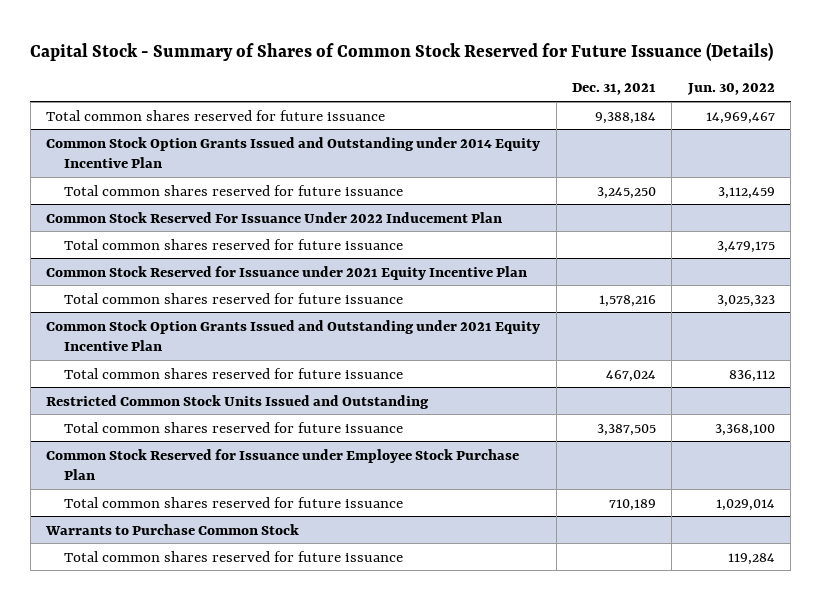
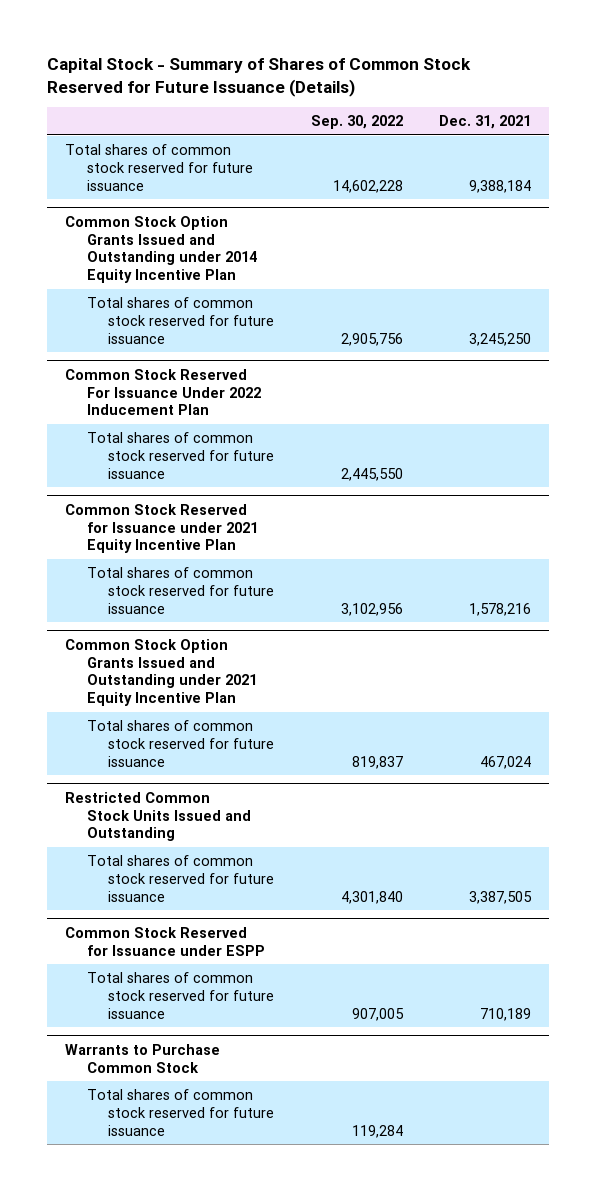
[686,83,775,96] Jun. 30, 2022 -> none
none -> [310,115,403,130] Sep. 30, 2022
[46,109,386,121] Total common shares reserved for future issuance -> [65,143,253,191] Total shares of common stock reserved for future issuance
[64,184,404,196] Total common shares reserved for future issuance -> [86,296,275,344] Total shares of common stock reserved for future issuance
[64,238,404,250] Total common shares reserved for future issuance -> [86,431,275,479] Total shares of common stock reserved for future issuance
[64,292,404,304] Total common shares reserved for future issuance -> [86,566,275,614] Total shares of common stock reserved for future issuance
[64,367,404,379] Total common shares reserved for future issuance -> [86,719,275,767] Total shares of common stock reserved for future issuance
[64,421,404,433] Total common shares reserved for future issuance -> [86,854,275,902] Total shares of common stock reserved for future issuance
[46,448,520,481] Common Stock Reserved for Issuance under Employee Stock Purchase Plan -> [65,926,265,956] Common Stock Reserved for Issuance under ESPP
[64,496,404,508] Total common shares reserved for future issuance -> [86,971,275,1019] Total shares of common stock reserved for future issuance
[64,550,404,562] Total common shares reserved for future issuance -> [86,1088,275,1136] Total shares of common stock reserved for future issuance

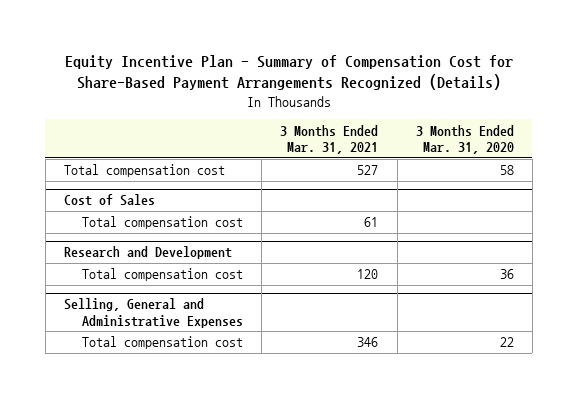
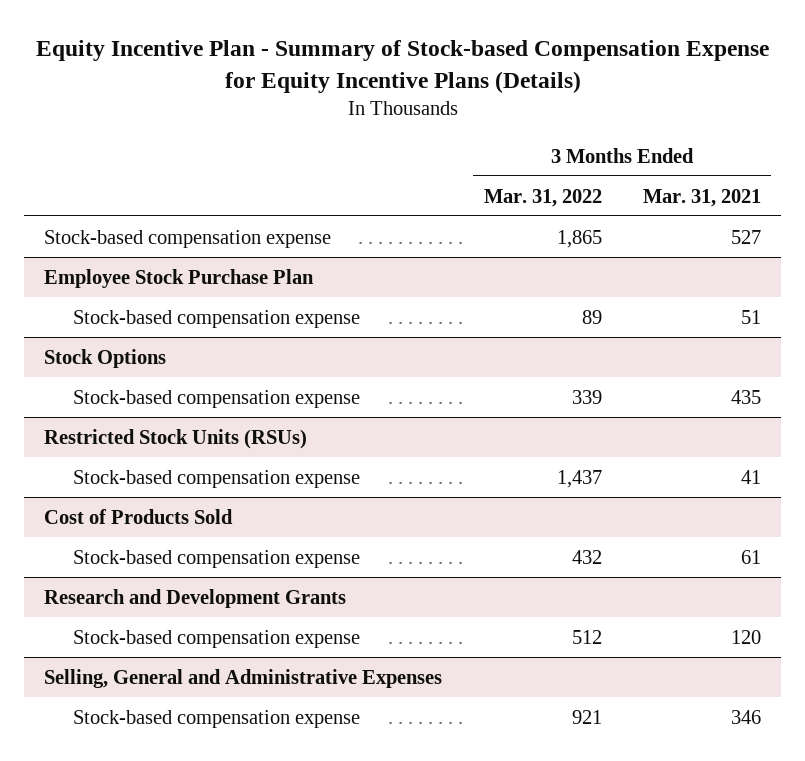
[64,55,513,91] Equity Incentive Plan - Summary of Compensation Cost for Share-Based Payment Arrangements Recognized (Details) -> [35,39,769,93] Equity Incentive Plan - Summary of Stock-based Compensation Expense for Equity Incentive Plans (Details)
[415,124,514,155] 3 Months Ended Mar. 31, 2020 -> none
none -> [483,188,602,207] Mar. 31, 2022
[81,216,243,230] Total compensation cost -> none
[81,268,243,282] Total compensation cost -> none
[63,164,225,178] Total compensation cost -> [44,229,332,248] Stock-based compensation expense
none -> [44,268,315,288] Employee Stock Purchase Plan
none -> [72,309,360,328] Stock-based compensation expense
none -> [44,348,167,368] Stock Options
none -> [72,389,360,408] Stock-based compensation expense
none -> [44,428,308,449] Restricted Stock Units (RSUs)
none -> [72,469,360,488] Stock-based compensation expense
[63,194,155,207] Cost of Sales -> [44,508,234,524] Cost of Products Sold
none -> [72,549,360,568] Stock-based compensation expense
[63,246,232,260] Research and Development -> [44,588,347,608] Research and Development Grants
none -> [72,629,360,648] Stock-based compensation expense
[81,336,243,350] Total compensation cost -> [72,709,360,728] Stock-based compensation expense

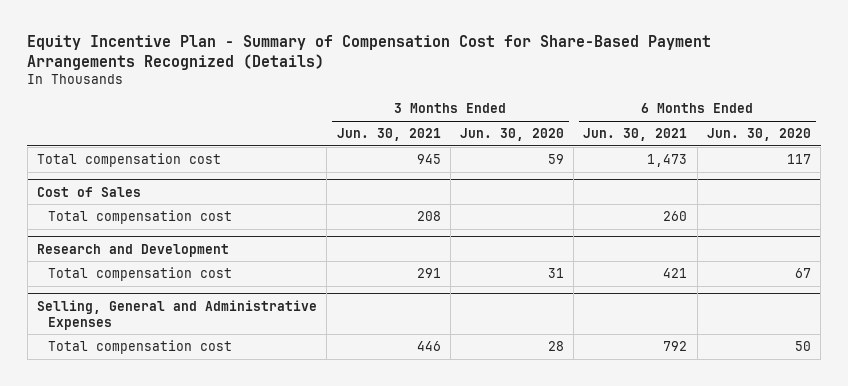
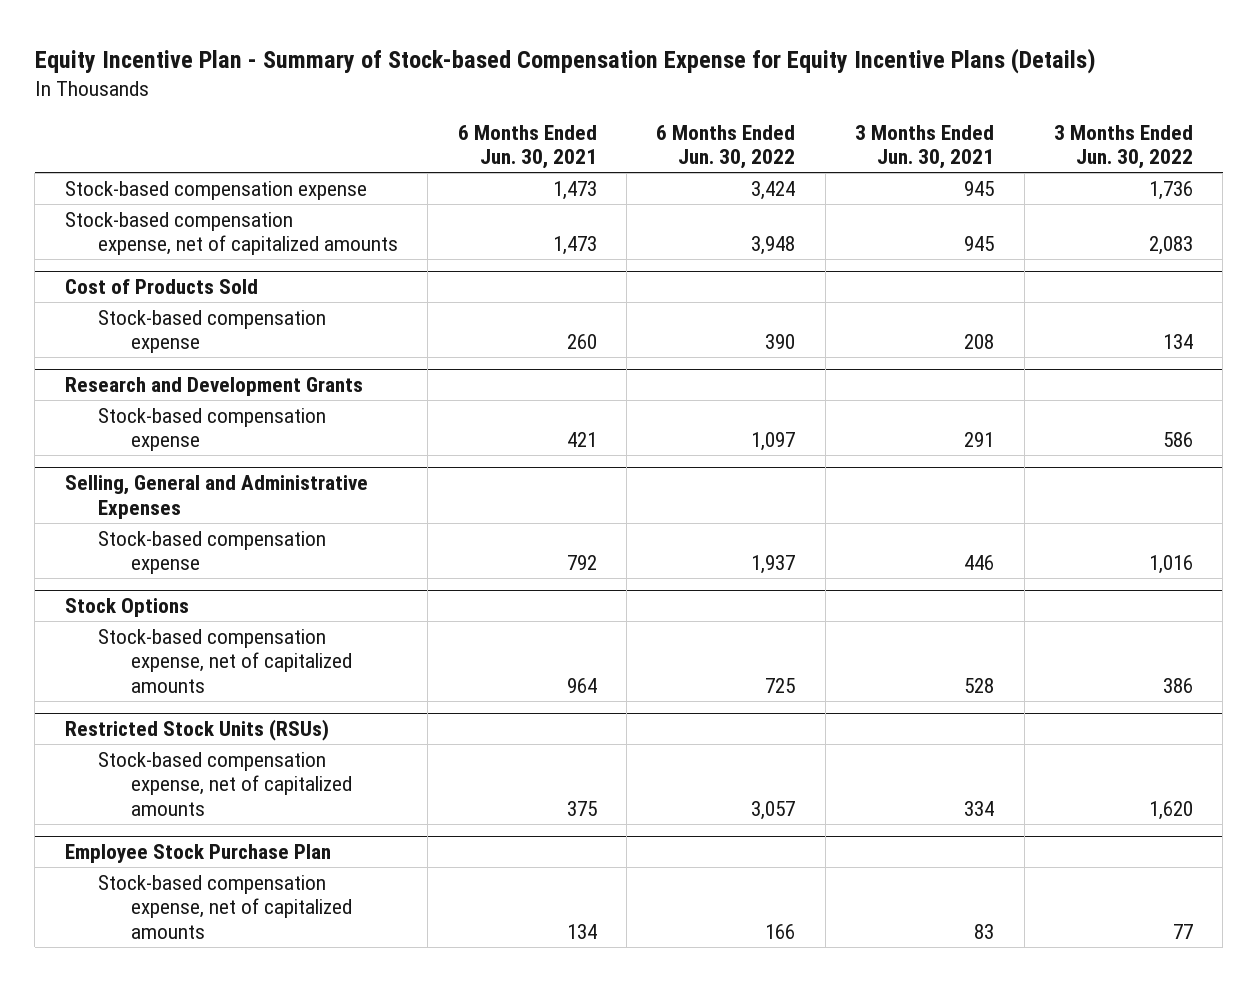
[27,35,712,70] Equity Incentive Plan - Summary of Compensation Cost for Share-Based Payment Arrangements Recognized (Details) -> [34,47,1096,74] Equity Incentive Plan - Summary of Stock-based Compensation Expense for Equity Incentive Plans (Details)
[460,127,565,141] Jun. 30, 2020 -> none
[706,127,811,141] Jun. 30, 2020 -> none
none -> [656,124,796,170] 6 Months Ended Jun. 30, 2022
none -> [1053,124,1193,170] 3 Months Ended Jun. 30, 2022
[37,152,222,167] Total compensation cost -> [64,180,367,200] Stock-based compensation expense
none -> [64,211,398,256] Stock-based compensation expense, net of capitalized amounts
[37,186,142,197] Cost of Sales -> [64,279,258,295] Cost of Products Sold
[48,209,233,224] Total compensation cost -> [97,309,326,354] Stock-based compensation expense
[37,243,230,257] Research and Development -> [64,377,363,397] Research and Development Grants
[48,266,233,281] Total compensation cost -> [97,407,326,452] Stock-based compensation expense
[48,339,233,354] Total compensation cost -> [97,530,326,575] Stock-based compensation expense
none -> [64,598,189,618] Stock Options
none -> [97,628,352,693] Stock-based compensation expense, net of capitalized amounts
none -> [64,719,329,742] Restricted Stock Units (RSUs)
none -> [97,751,352,816] Stock-based compensation expense, net of capitalized amounts
none -> [64,844,331,864] Employee Stock Purchase Plan
none -> [97,874,352,939] Stock-based compensation expense, net of capitalized amounts

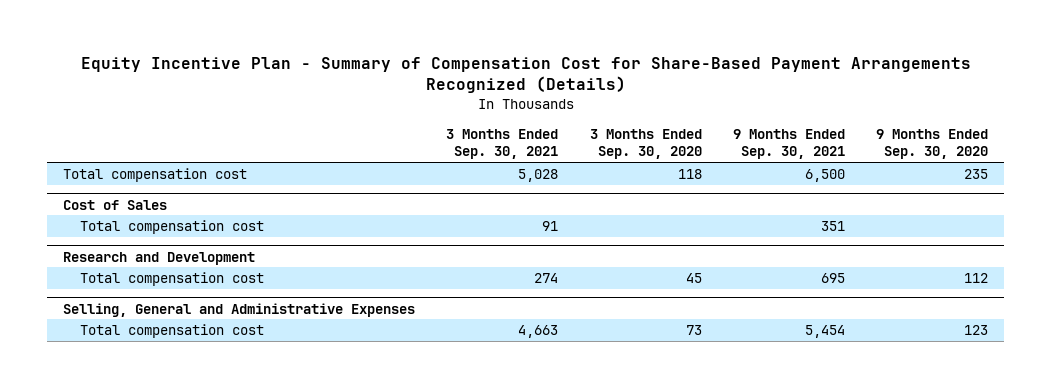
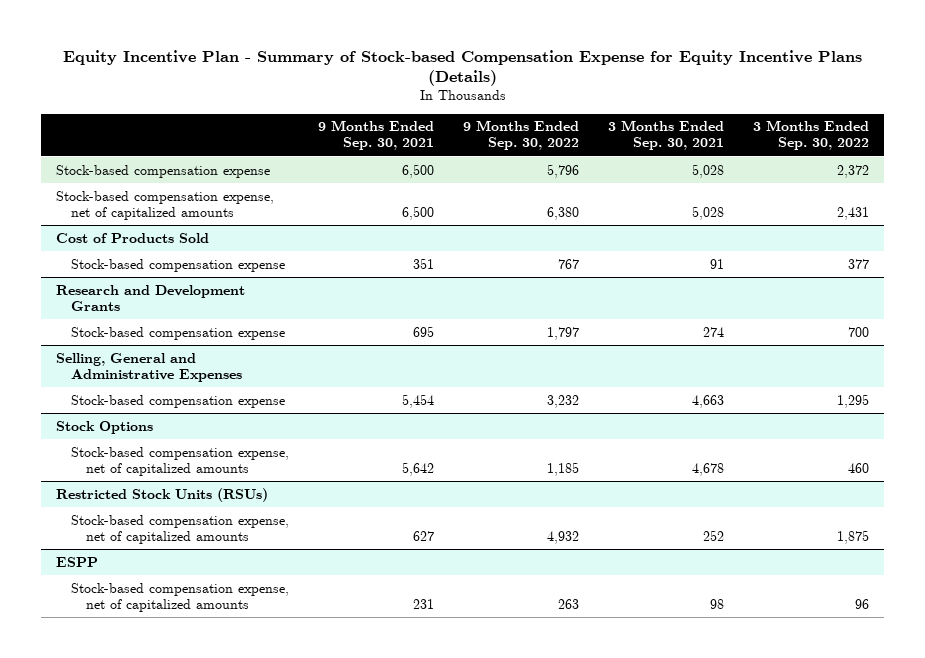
[80,56,971,94] Equity Incentive Plan - Summary of Compensation Cost for Share-Based Payment Arrangements Recognized (Details) -> [62,49,862,87] Equity Incentive Plan - Summary of Stock-based Compensation Expense for Equity Incentive Plans (Details)
[589,128,702,160] 3 Months Ended Sep. 30, 2020 -> none
[876,128,989,160] 9 Months Ended Sep. 30, 2020 -> none
none -> [463,120,580,151] 9 Months Ended Sep. 30, 2022
none -> [753,120,870,151] 3 Months Ended Sep. 30, 2022
[62,167,247,182] Total compensation cost -> [55,164,270,178] Stock-based compensation expense
none -> [55,190,274,220] Stock-based compensation expense, net of capitalized amounts
[62,199,167,210] Cost of Sales -> [55,232,209,243] Cost of Products Sold
[79,219,264,234] Total compensation cost -> [70,258,285,272] Stock-based compensation expense
[62,251,255,265] Research and Development -> [55,284,245,311] Research and Development Grants
[79,271,264,286] Total compensation cost -> [70,326,285,340] Stock-based compensation expense
[79,323,264,338] Total compensation cost -> [70,394,285,408] Stock-based compensation expense
none -> [55,420,153,434] Stock Options
none -> [70,446,289,476] Stock-based compensation expense, net of capitalized amounts
none -> [55,487,268,502] Restricted Stock Units (RSUs)
none -> [70,514,289,544] Stock-based compensation expense, net of capitalized amounts
none -> [55,556,98,567] ESPP
none -> [70,582,289,612] Stock-based compensation expense, net of capitalized amounts

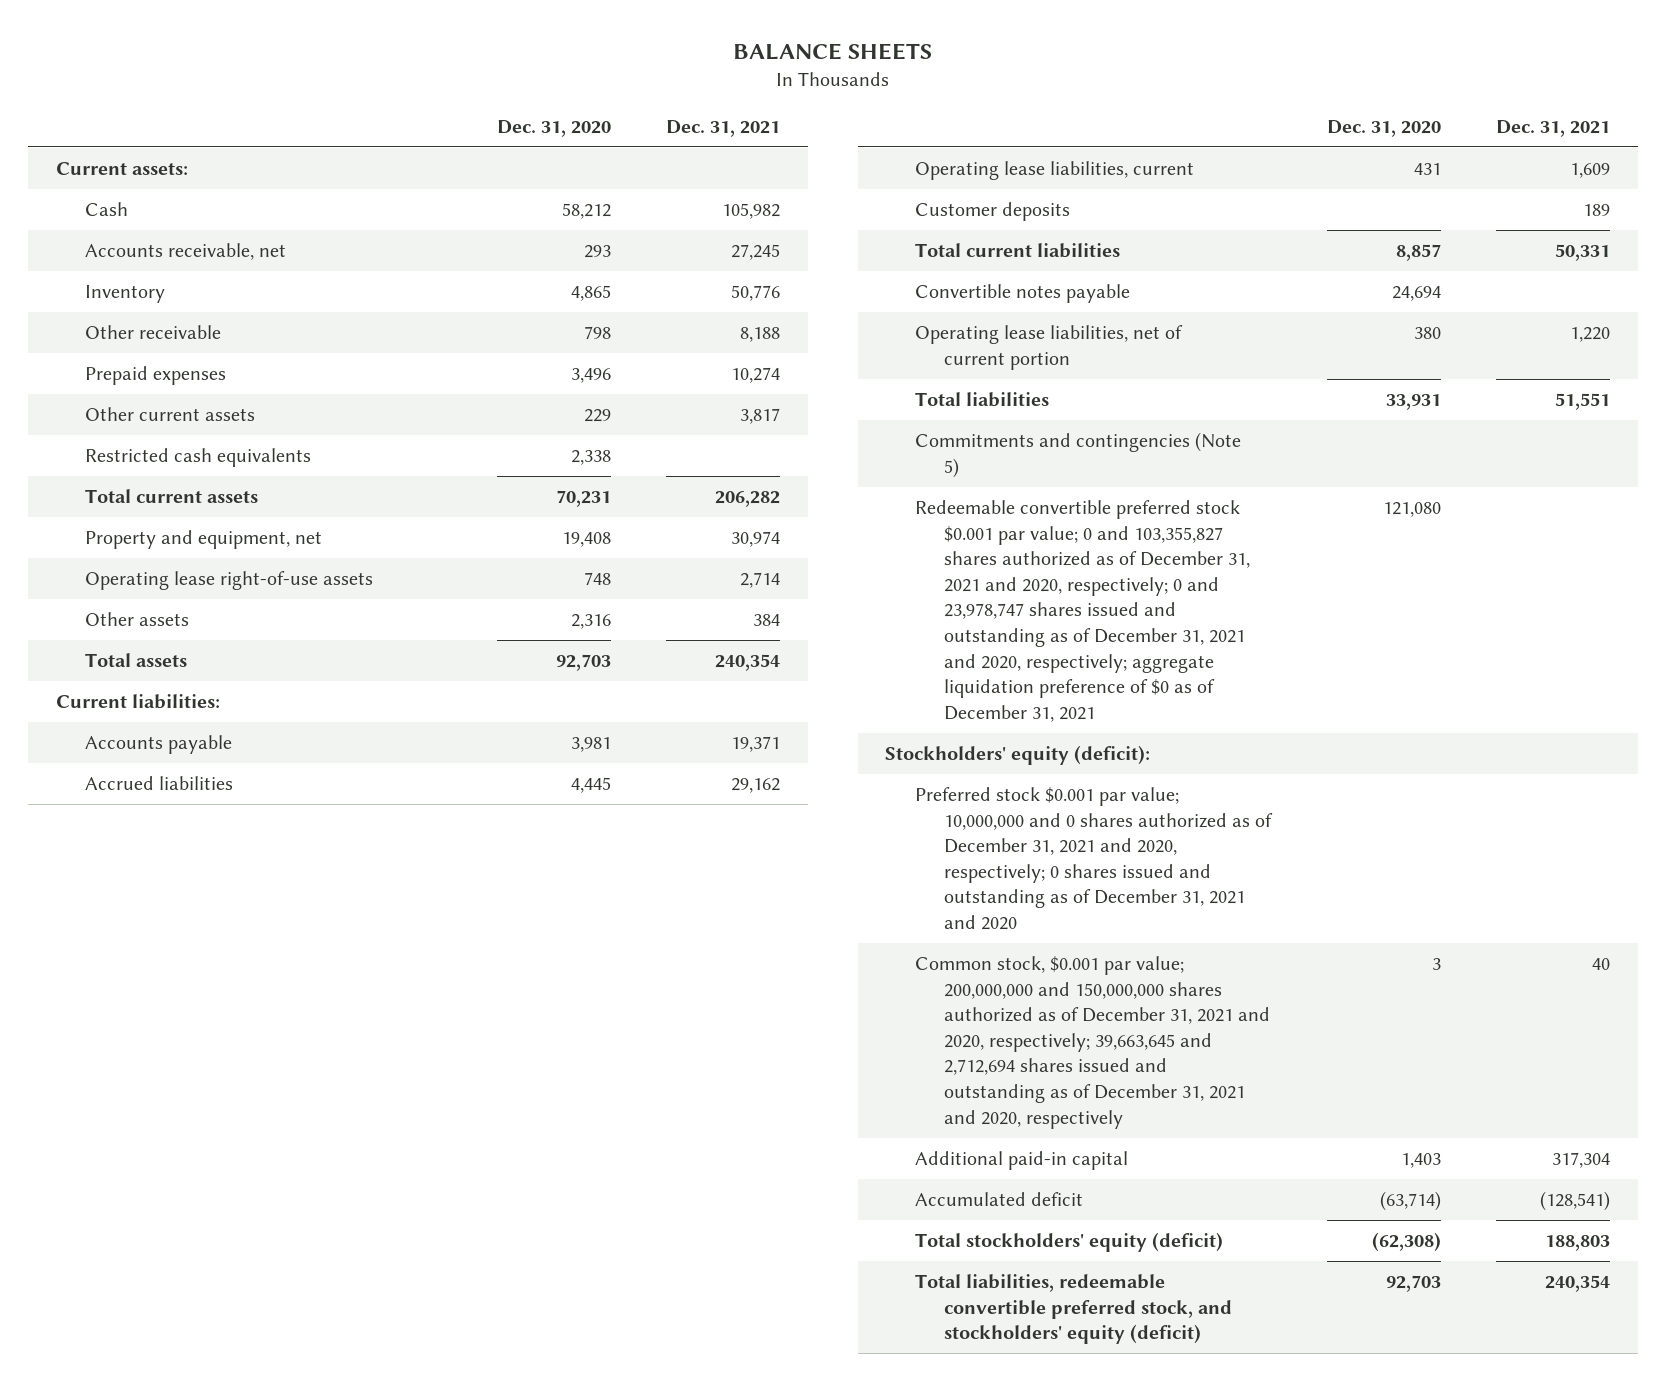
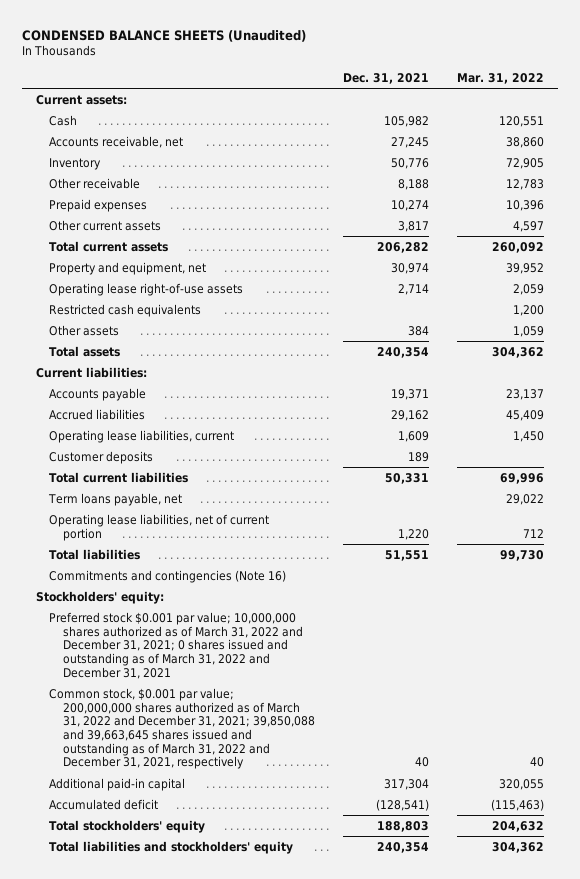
[732,42,932,60] BALANCE SHEETS -> [21,29,306,42] CONDENSED BALANCE SHEETS (Unaudited)
[496,119,611,137] Dec. 31, 2020 -> none
none -> [457,72,545,84] Mar. 31, 2022
[84,447,311,467] Restricted cash equivalents -> [49,303,202,317] Restricted cash equivalents
[914,283,1130,303] Convertible notes payable -> none
none -> [48,492,183,506] Term loans payable, net
[914,499,1251,723] Redeemable convertible preferred stock $0.001 par value; 0 and 103,355,827 shares authorized as of December 31, 2021 and 2020, respectively; 0 and 23,978,747 shares issued and outstanding as of December 31, 2021 and 2020, respectively; aggregate liquidation preference of $0 as of December 31, 2021 -> none
[914,431,1241,478] Commitments and contingencies (Note 5) -> [49,569,287,583] Commitments and contingencies (Note 16)
[885,744,1151,765] Stockholders' equity (deficit): -> [36,590,165,604] Stockholders' equity:
[914,786,1274,931] Preferred stock $0.001 par value; 10,000,000 and 0 shares authorized as of December 31, 2021 and 2020, respectively; 0 shares issued and outstanding as of December 31, 2021 and 2020 -> [49,611,303,679] Preferred stock $0.001 par value; 10,000,000 shares authorized as of March 31, 2022 and December 31, 2021; 0 shares issued and outstanding as of March 31, 2022 and December 31, 2021
[914,955,1271,1129] Common stock, $0.001 par value; 200,000,000 and 150,000,000 shares authorized as of December 31, 2021 and 2020, respectively; 39,663,645 and 2,712,694 shares issued and outstanding as of December 31, 2021 and 2020, respectively -> [49,687,315,770] Common stock, $0.001 par value; 200,000,000 shares authorized as of March 31, 2022 and December 31, 2021; 39,850,088 and 39,663,645 shares issued and outstanding as of March 31, 2022 and December 31, 2021, respectively
[914,1231,1223,1252] Total stockholders' equity (deficit) -> [49,819,206,833] Total stockholders' equity
[914,1273,1233,1345] Total liabilities, redeemable convertible preferred stock, and stockholders' equity (deficit) -> [49,840,294,854] Total liabilities and stockholders' equity

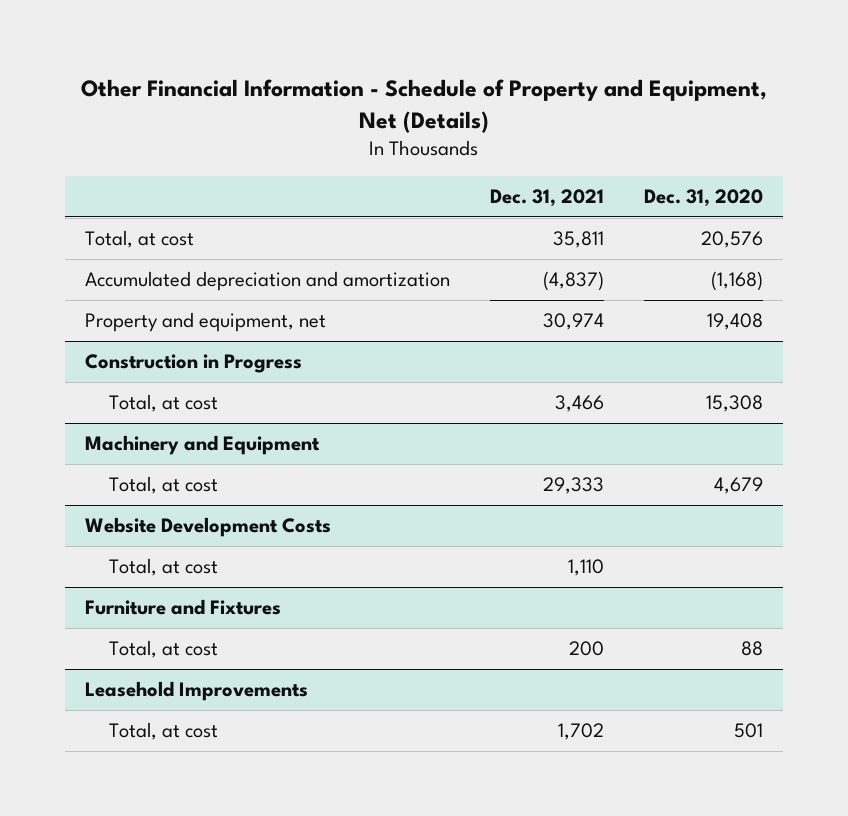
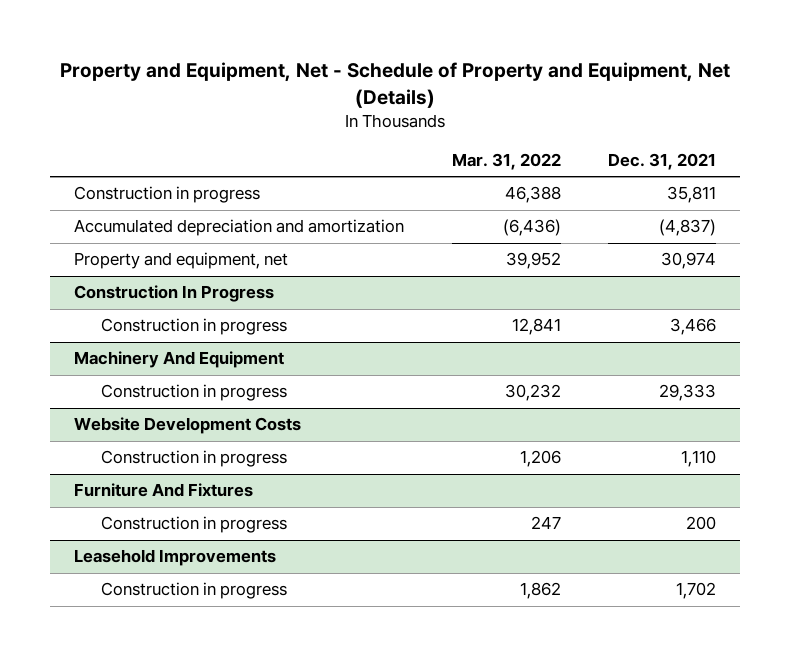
[80,79,767,134] Other Financial Information - Schedule of Property and Equipment, Net (Details) -> [60,61,731,108] Property and Equipment, Net - Schedule of Property and Equipment, Net (Details)
[643,188,763,207] Dec. 31, 2020 -> none
none -> [451,153,561,171] Mar. 31, 2022
[84,230,194,249] Total, at cost -> [74,186,261,204] Construction in progress
[84,354,302,374] Construction in Progress -> [74,285,275,303] Construction In Progress
[109,394,219,413] Total, at cost -> [100,318,287,336] Construction in progress
[84,435,320,456] Machinery and Equipment -> [74,351,285,369] Machinery And Equipment
[109,476,219,495] Total, at cost -> [100,384,287,402] Construction in progress
[109,558,219,577] Total, at cost -> [100,450,287,468] Construction in progress
[84,599,281,616] Furniture and Fixtures -> [74,483,254,498] Furniture And Fixtures
[109,640,219,659] Total, at cost -> [100,516,287,534] Construction in progress
[109,722,219,741] Total, at cost -> [100,582,287,600] Construction in progress

